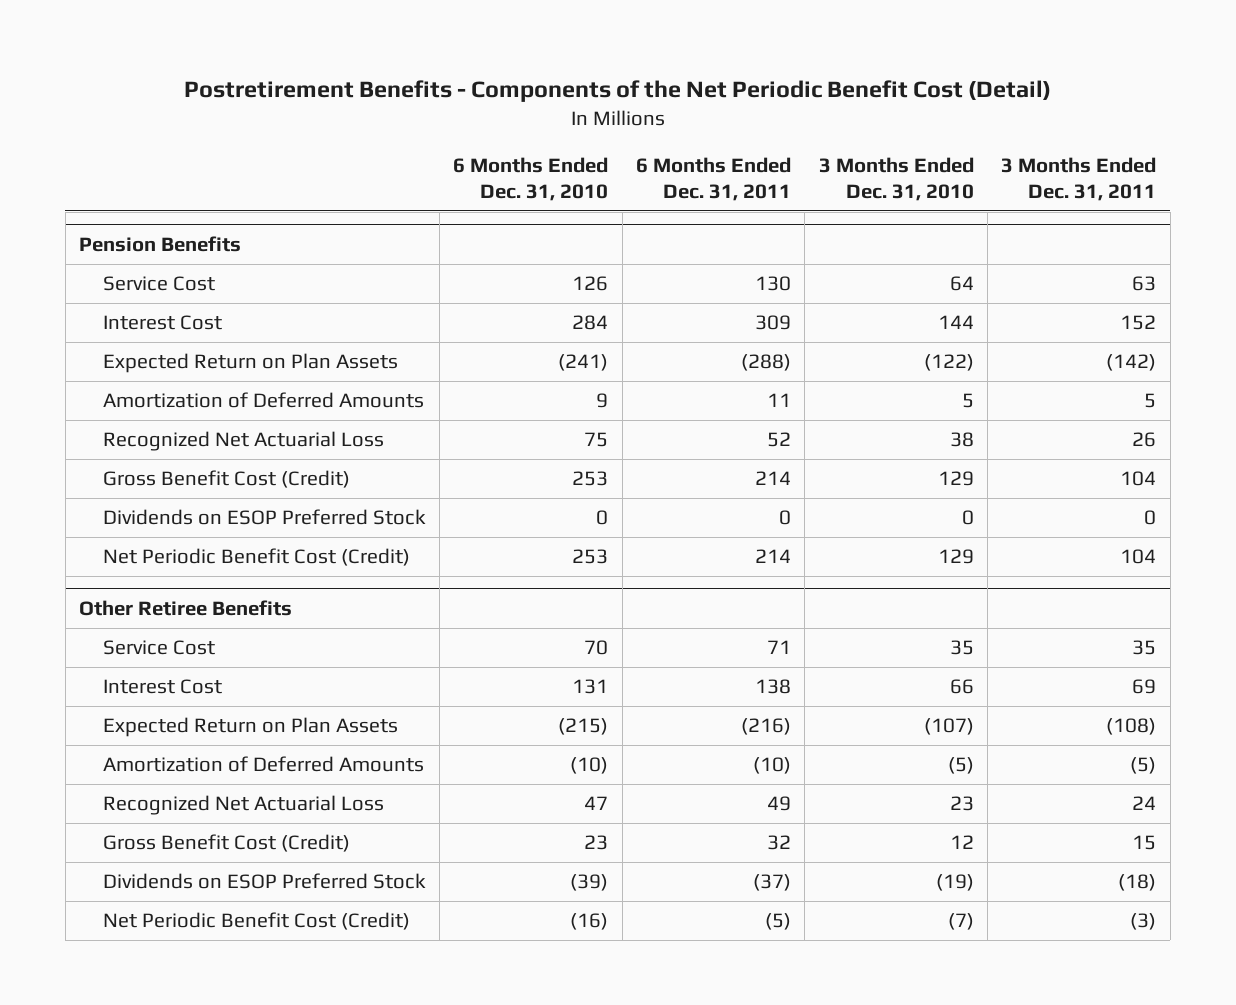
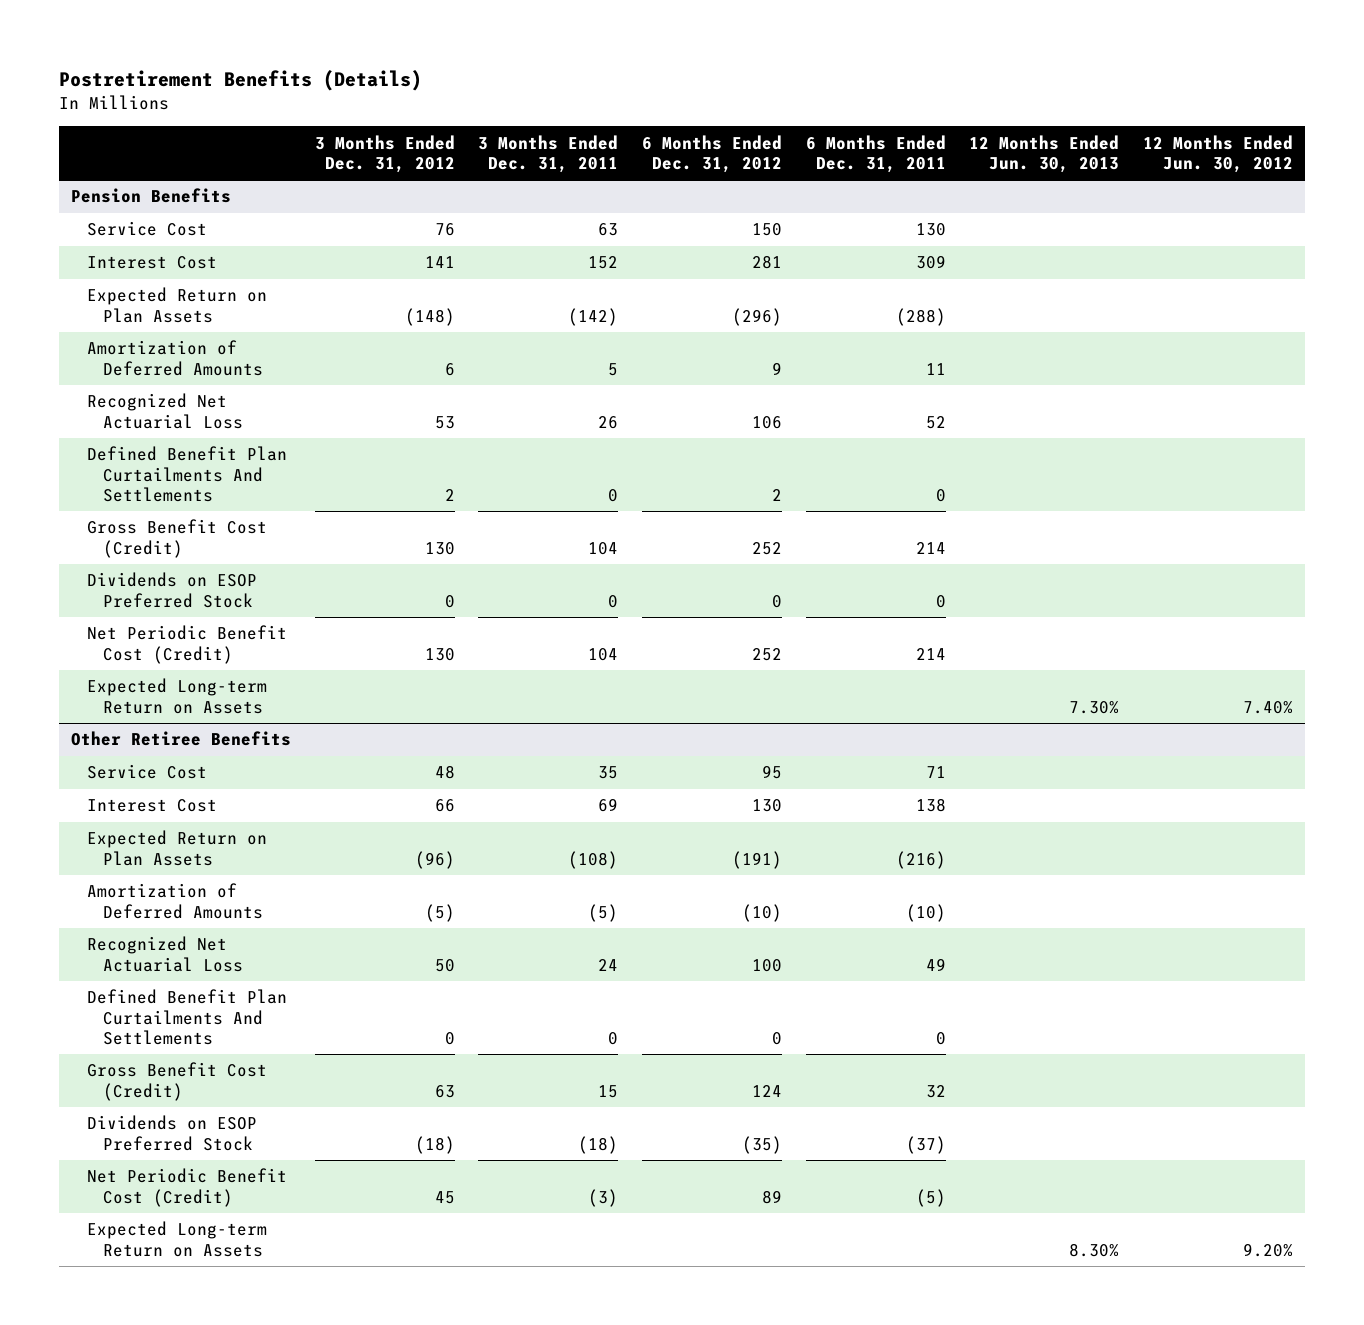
[183,80,1051,103] Postretirement Benefits - Components of the Net Periodic Benefit Cost (Detail) -> [59,69,423,91] Postretirement Benefits (Details)
[453,157,609,202] 6 Months Ended Dec. 31, 2010 -> none
[818,157,974,202] 3 Months Ended Dec. 31, 2010 -> none
none -> [314,134,455,173] 3 Months Ended Dec. 31, 2012
none -> [642,134,783,173] 6 Months Ended Dec. 31, 2012
none -> [969,134,1120,173] 12 Months Ended Jun. 30, 2013
none -> [1143,134,1294,173] 12 Months Ended Jun. 30, 2012
none -> [87,446,288,502] Defined Benefit Plan Curtailments And Settlements
none -> [87,678,268,714] Expected Long-term Return on Assets
none -> [87,989,288,1045] Defined Benefit Plan Curtailments And Settlements
none -> [87,1221,268,1257] Expected Long-term Return on Assets

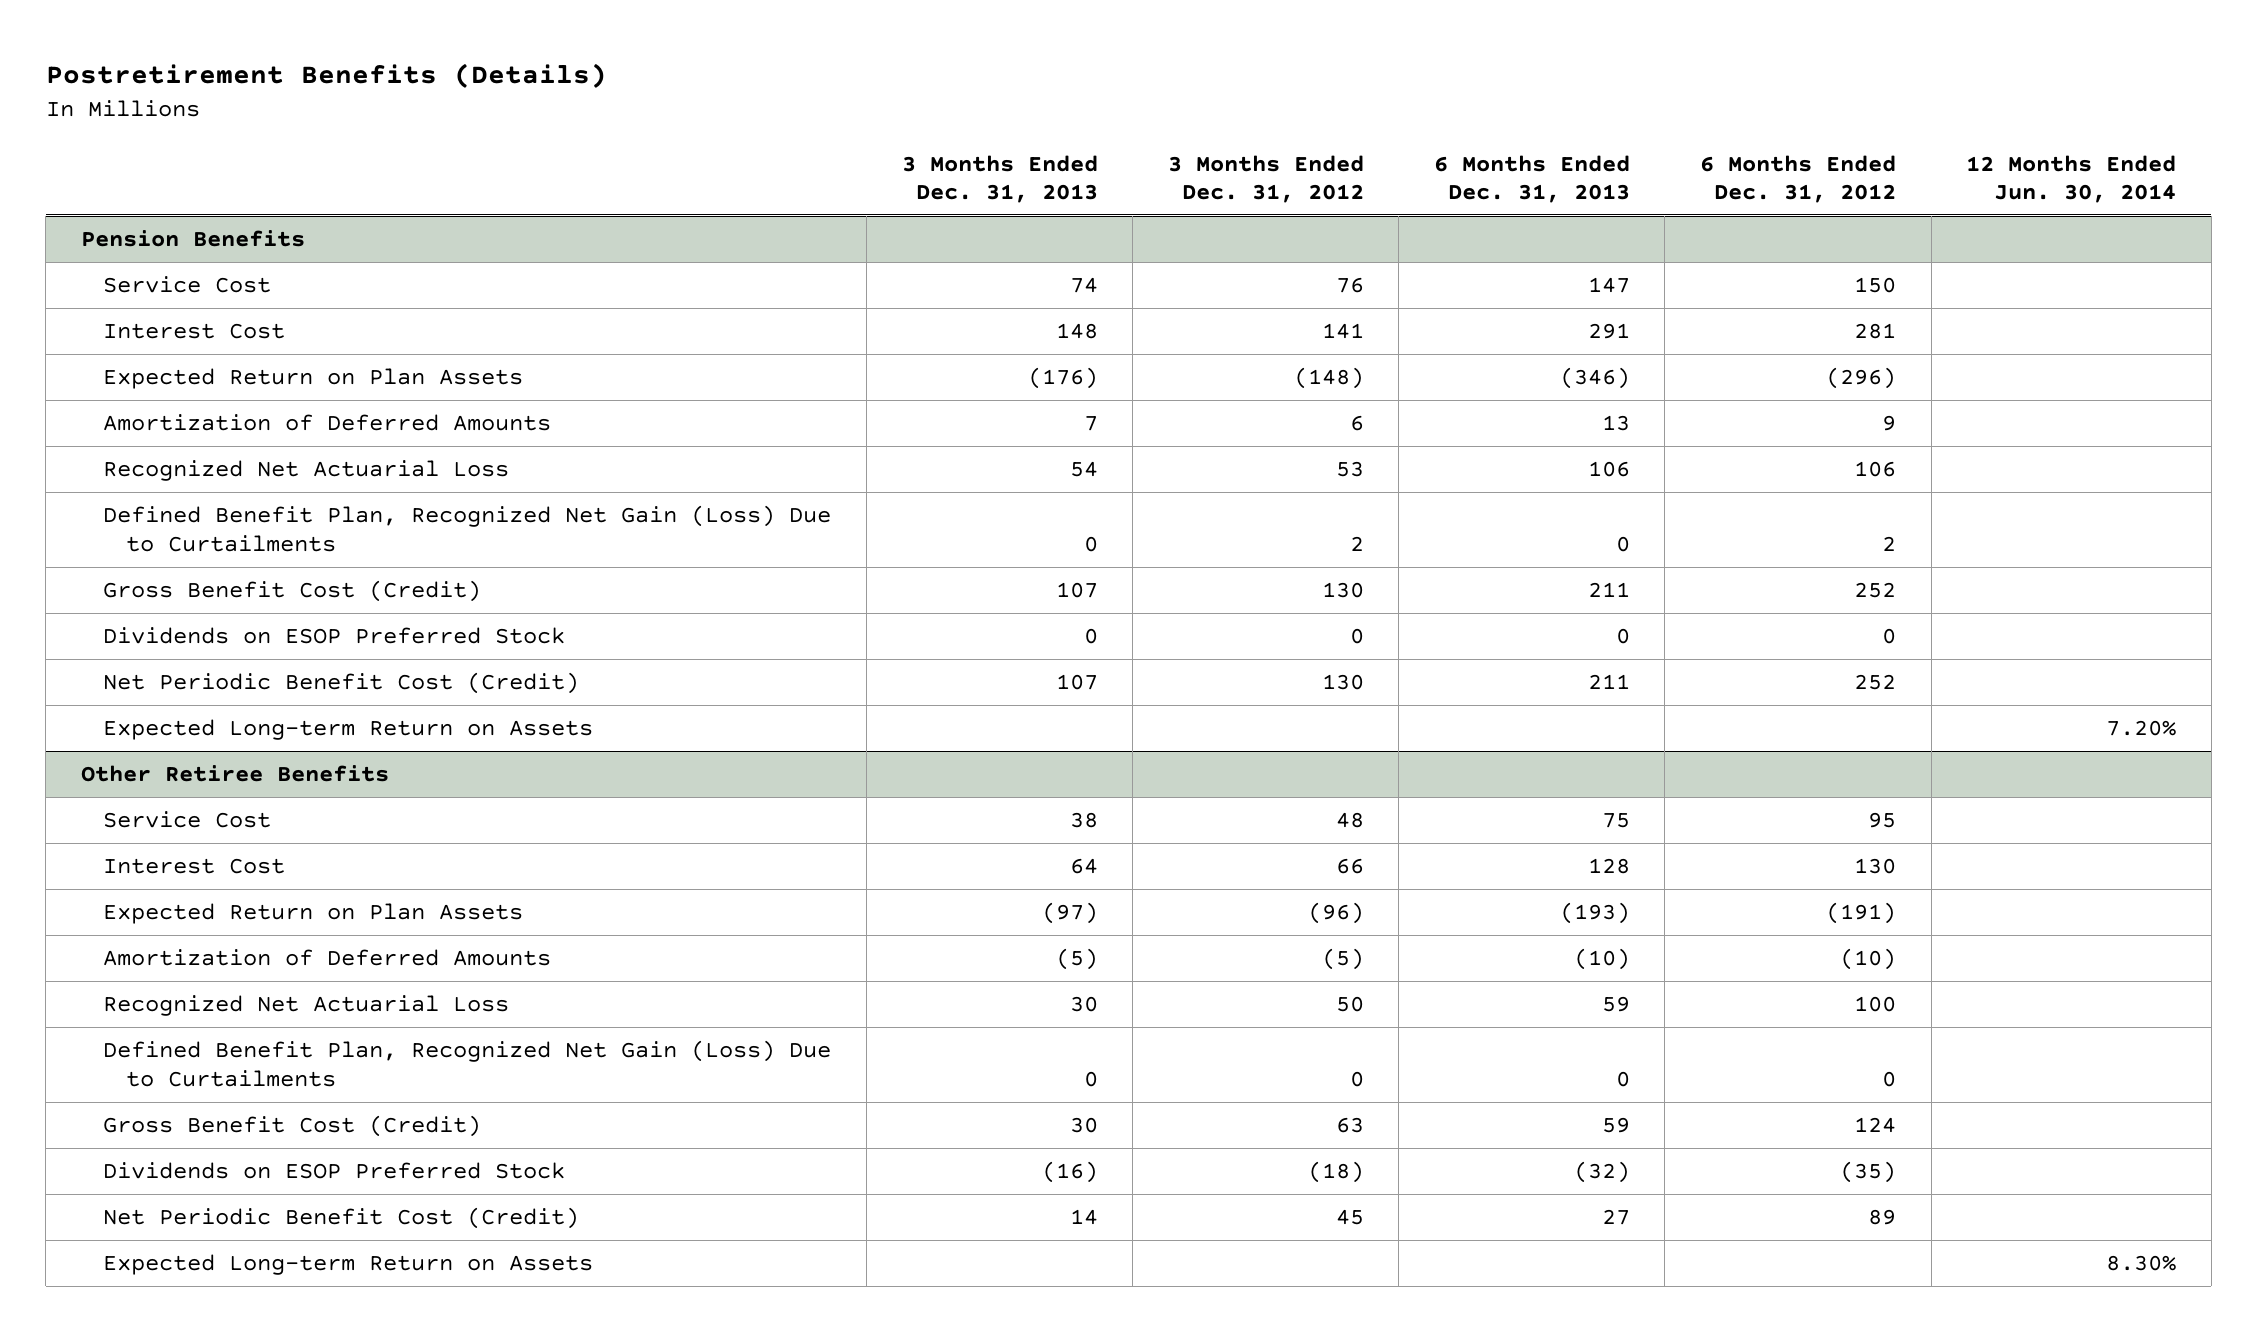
[478,134,619,173] 3 Months Ended Dec. 31, 2011 -> none
[805,134,946,173] 6 Months Ended Dec. 31, 2011 -> none
[969,134,1120,173] 12 Months Ended Jun. 30, 2013 -> none
[1143,134,1294,173] 12 Months Ended Jun. 30, 2012 -> none
none -> [901,154,1098,203] 3 Months Ended Dec. 31, 2013
none -> [1433,154,1630,203] 6 Months Ended Dec. 31, 2013
none -> [1966,154,2177,203] 12 Months Ended Jun. 30, 2014
[87,446,288,502] Defined Benefit Plan Curtailments And Settlements -> none
none -> [103,505,832,552] Defined Benefit Plan, Recognized Net Gain (Loss) Due to Curtailments
[87,989,288,1045] Defined Benefit Plan Curtailments And Settlements -> none
none -> [103,1040,832,1087] Defined Benefit Plan, Recognized Net Gain (Loss) Due to Curtailments

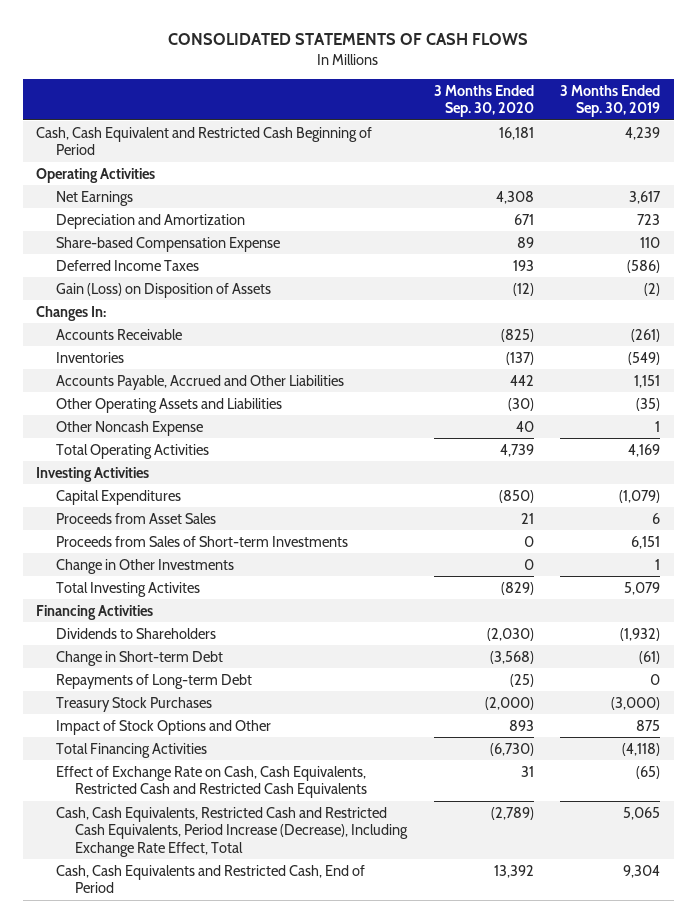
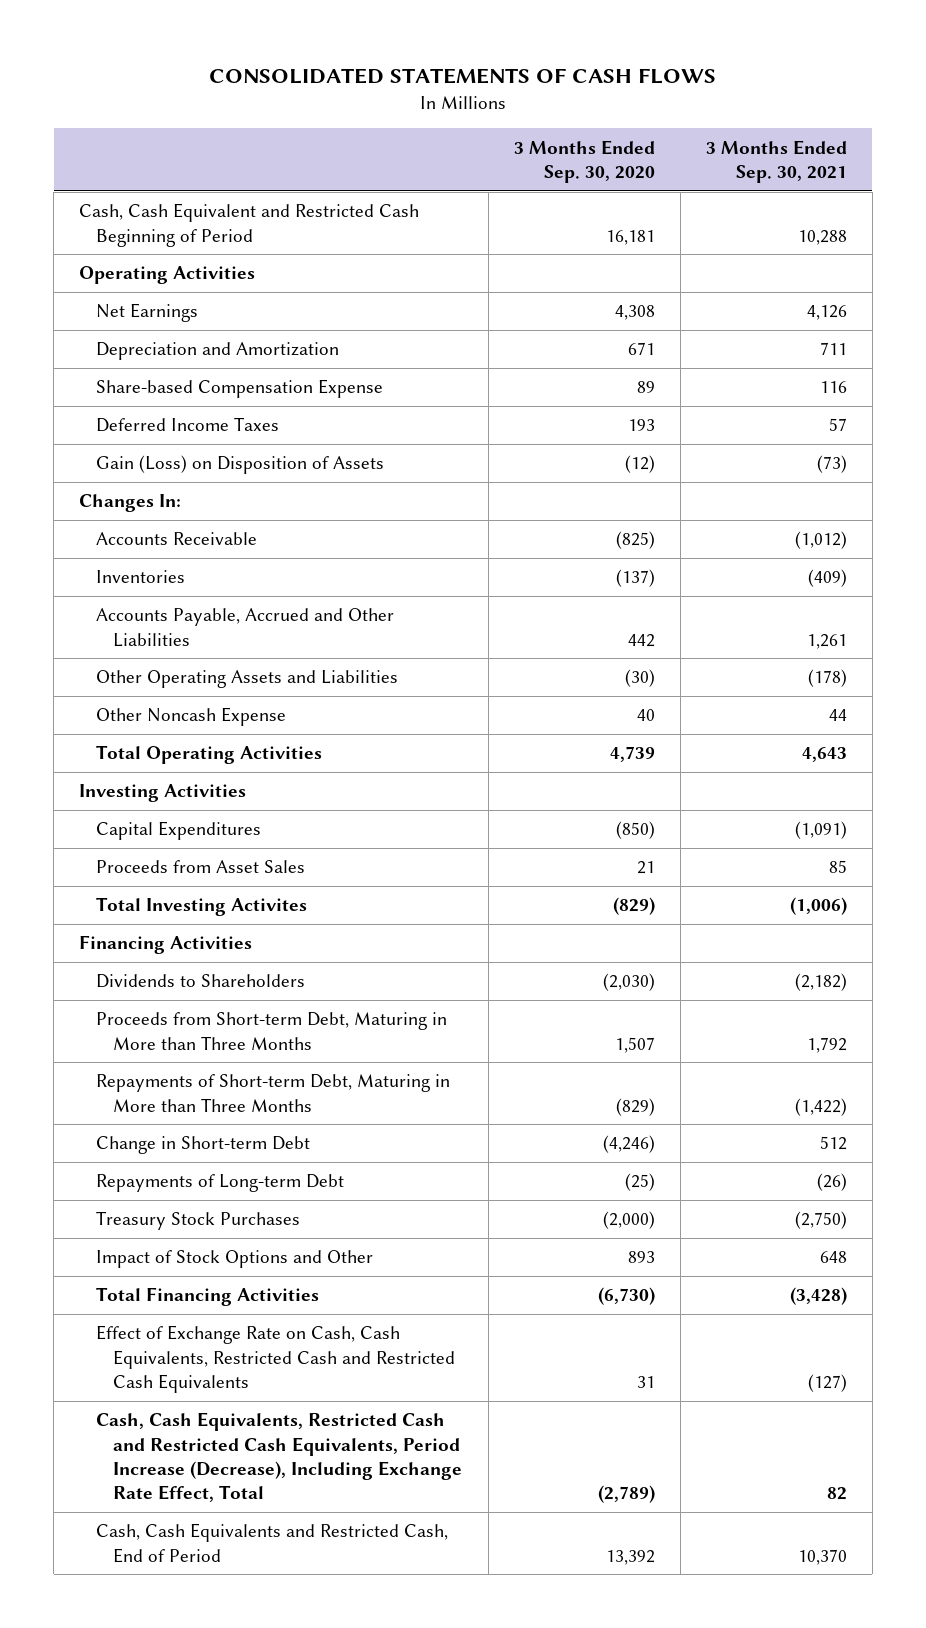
[560,84,661,118] 3 Months Ended Sep. 30, 2019 -> none
none -> [705,139,847,184] 3 Months Ended Sep. 30, 2021
[55,535,348,547] Proceeds from Sales of Short-term Investments -> none
[55,558,234,574] Change in Other Investments -> none
none -> [96,1012,448,1050] Proceeds from Short-term Debt, Maturing in More than Three Months
none -> [96,1074,451,1112] Repayments of Short-term Debt, Maturing in More than Three Months
[489,650,534,664] (3,568) -> [602,1135,655,1154] (4,246)

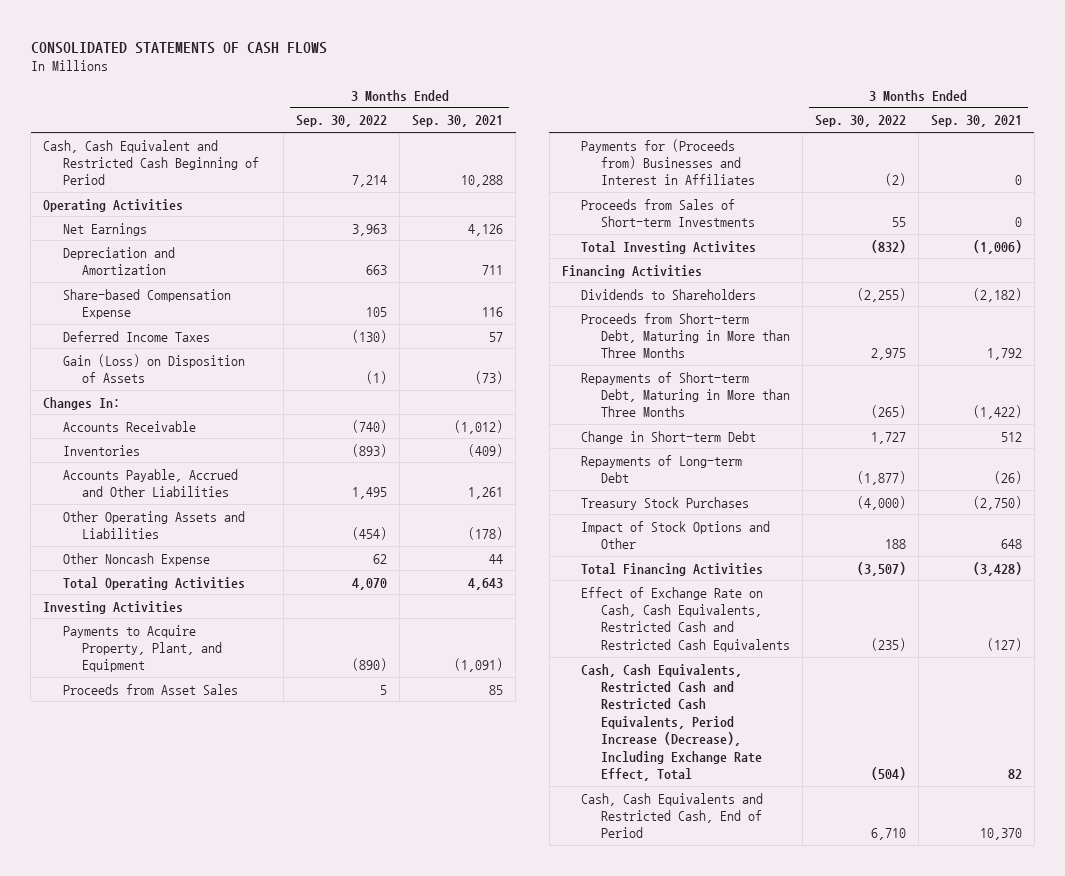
[513,139,655,184] 3 Months Ended Sep. 30, 2020 -> none
none -> [296,115,388,128] Sep. 30, 2022
[96,821,262,841] Capital Expenditures -> [62,624,222,673] Payments to Acquire Property, Plant, and Equipment
none -> [581,138,755,186] Payments for (Proceeds from) Businesses and Interest in Affiliates
none -> [581,198,755,227] Proceeds from Sales of Short-term Investments

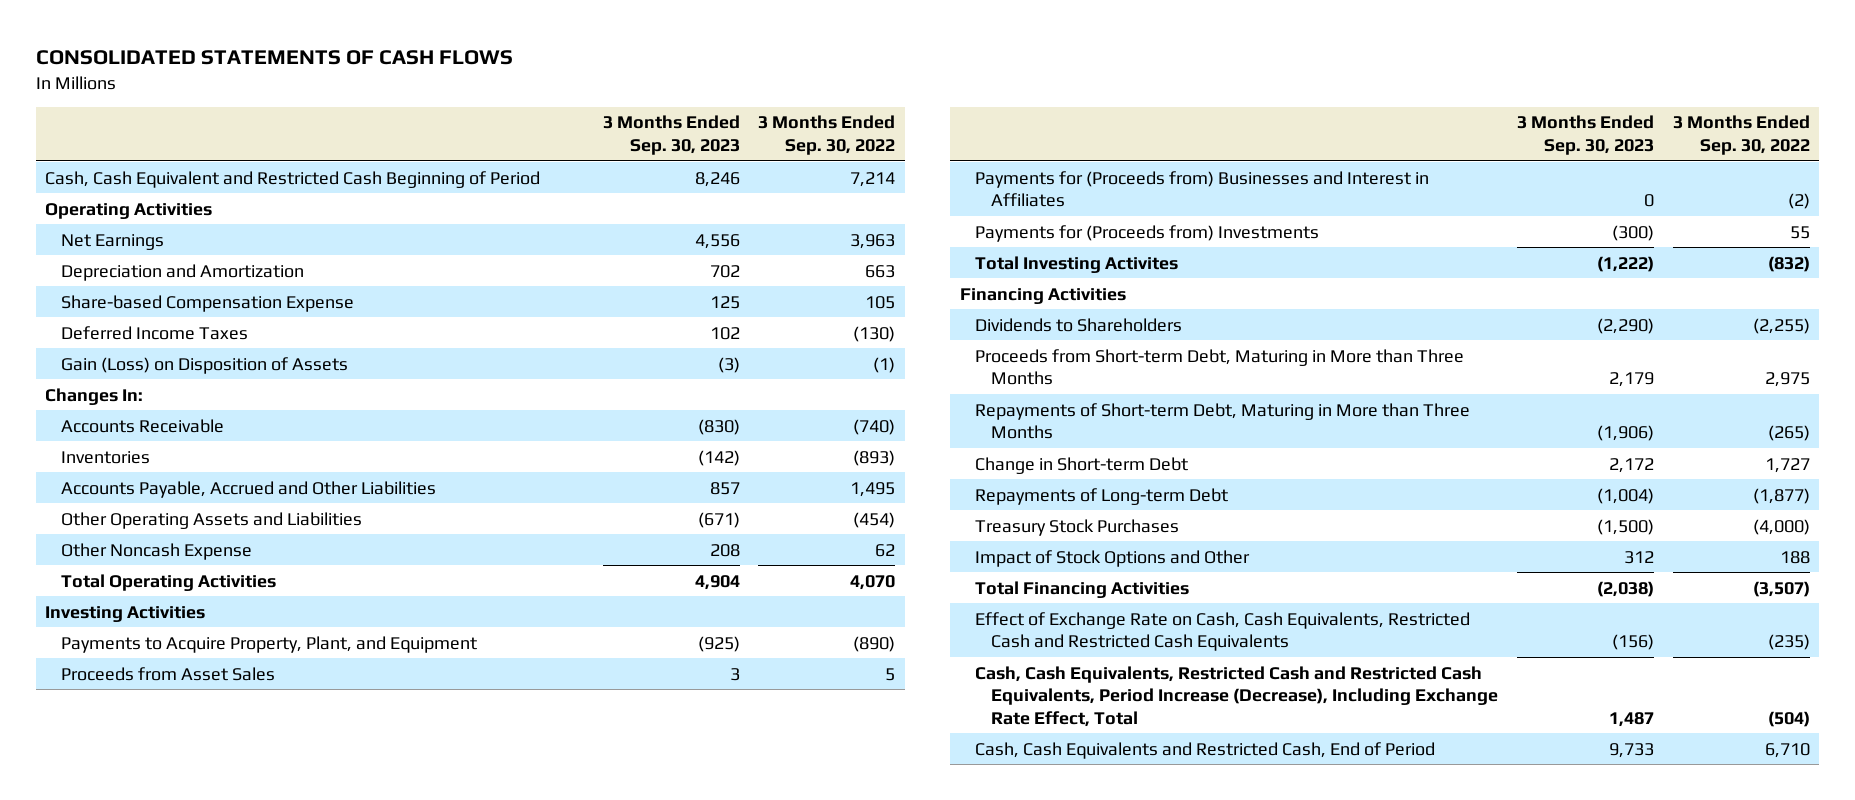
[412,115,504,128] Sep. 30, 2021 -> none
none -> [602,115,740,156] 3 Months Ended Sep. 30, 2023
[581,198,755,227] Proceeds from Sales of Short-term Investments -> none
none -> [975,224,1320,242] Payments for (Proceeds from) Investments

